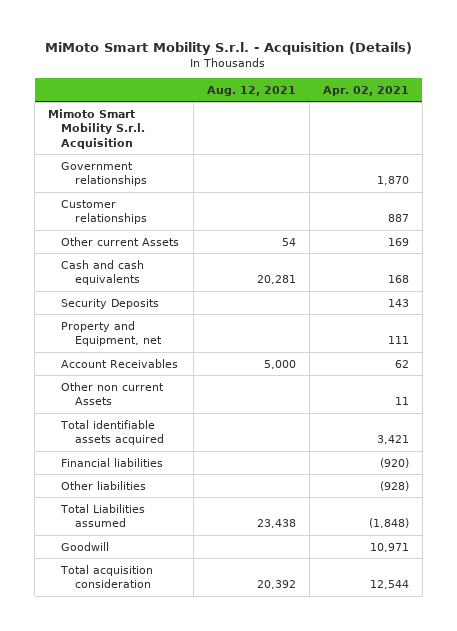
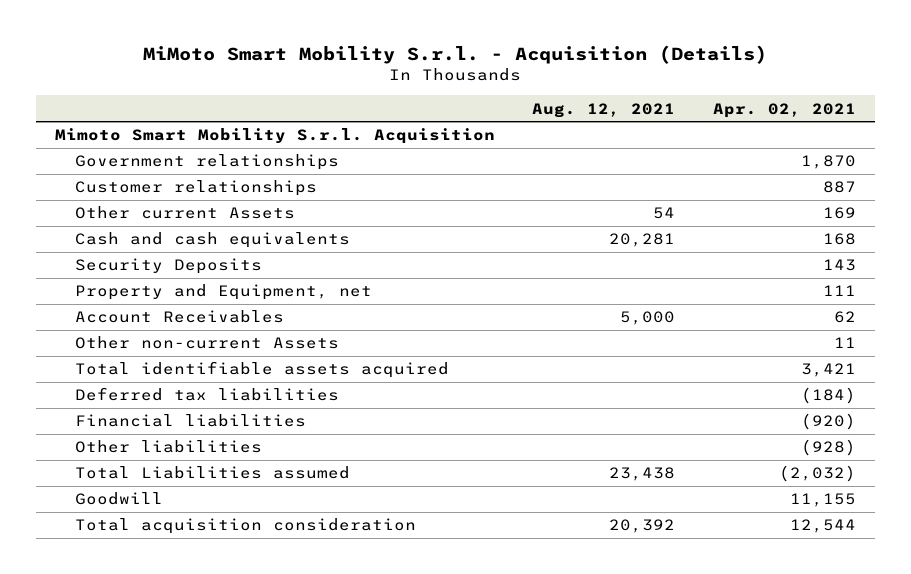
[61,381,165,406] Other non current Assets -> [75,336,340,350] Other non-current Assets
none -> [75,387,340,402] Deferred tax liabilities
[368,518,409,529] (1,848) -> [778,465,856,483] (2,032)
[369,542,409,552] 10,971 -> [789,493,856,508] 11,155

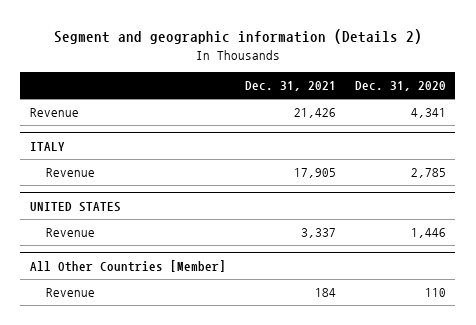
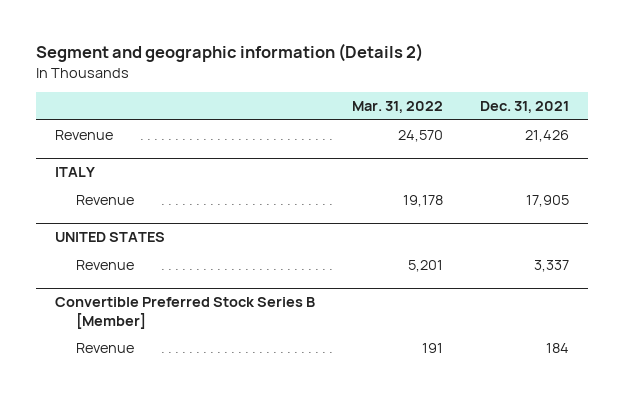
[354,81,446,92] Dec. 31, 2020 -> none
none -> [351,101,443,114] Mar. 31, 2022
[29,260,226,273] All Other Countries [Member] -> [54,297,315,329] Convertible Preferred Stock Series B [Member]

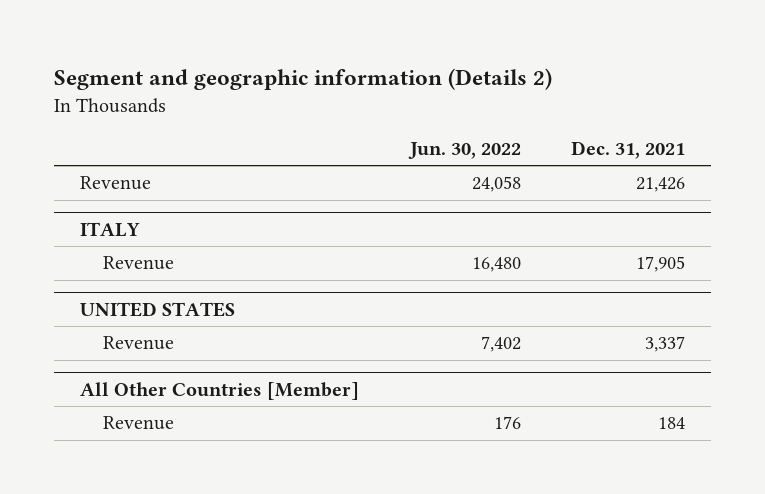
[351,101,443,114] Mar. 31, 2022 -> none
none -> [407,142,521,160] Jun. 30, 2022
[54,297,315,329] Convertible Preferred Stock Series B [Member] -> [79,382,359,401] All Other Countries [Member]

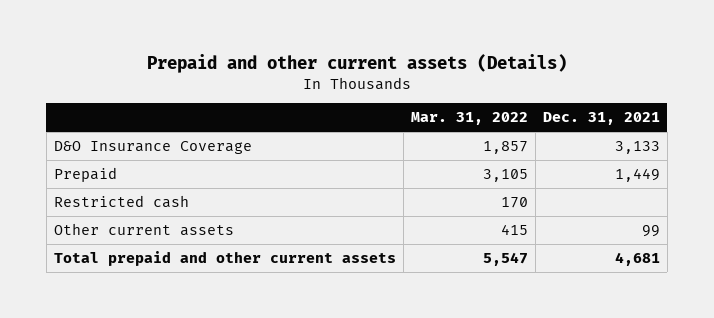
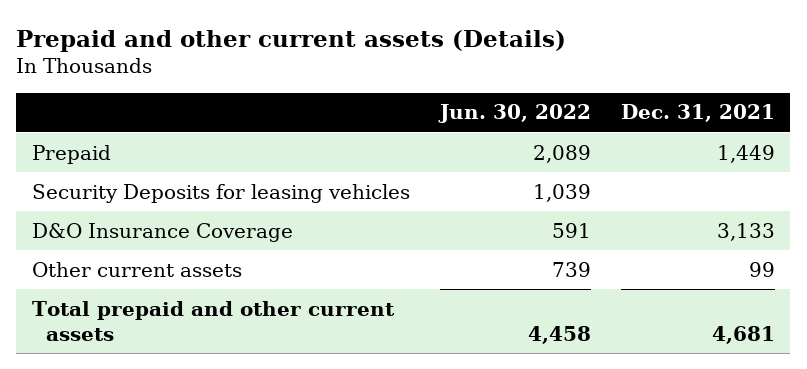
[410,112,528,126] Mar. 31, 2022 -> none
none -> [437,104,591,124] Jun. 30, 2022
[53,195,189,209] Restricted cash -> none
none -> [31,183,410,203] Security Deposits for leasing vehicles
[53,141,252,155] D&O Insurance Coverage -> [31,222,293,242] D&O Insurance Coverage

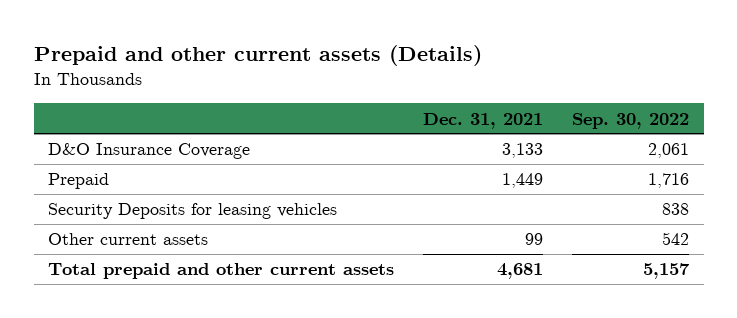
[437,104,591,124] Jun. 30, 2022 -> none
none -> [572,112,690,129] Sep. 30, 2022
[31,222,293,242] D&O Insurance Coverage -> [48,143,251,160] D&O Insurance Coverage

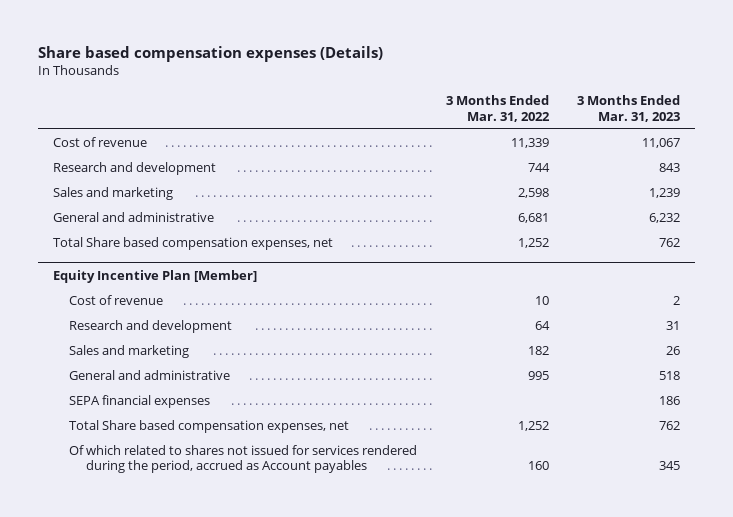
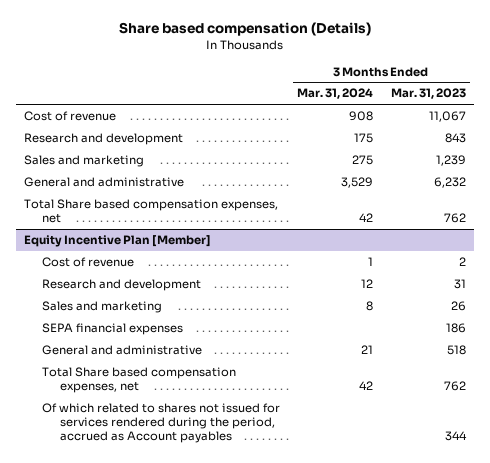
[38,46,384,63] Share based compensation expenses (Details) -> [118,22,371,37] Share based compensation (Details)
[445,95,550,122] 3 Months Ended Mar. 31, 2022 -> none
none -> [297,88,374,100] Mar. 31, 2024
[69,370,231,381] General and administrative -> [41,345,202,356] General and administrative
[659,461,681,471] 345 -> [444,431,467,442] 344

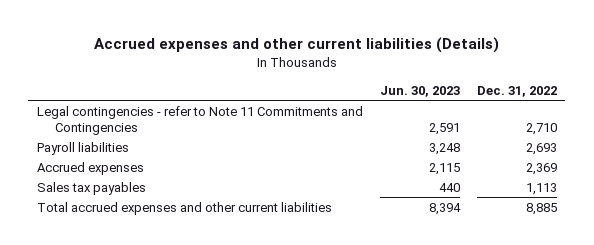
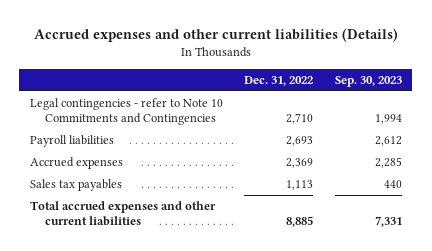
[379,85,460,97] Jun. 30, 2023 -> none
none -> [334,75,402,87] Sep. 30, 2023
[36,105,363,135] Legal contingencies - refer to Note 11 Commitments and Contingencies -> [29,98,223,126] Legal contingencies - refer to Note 10 Commitments and Contingencies

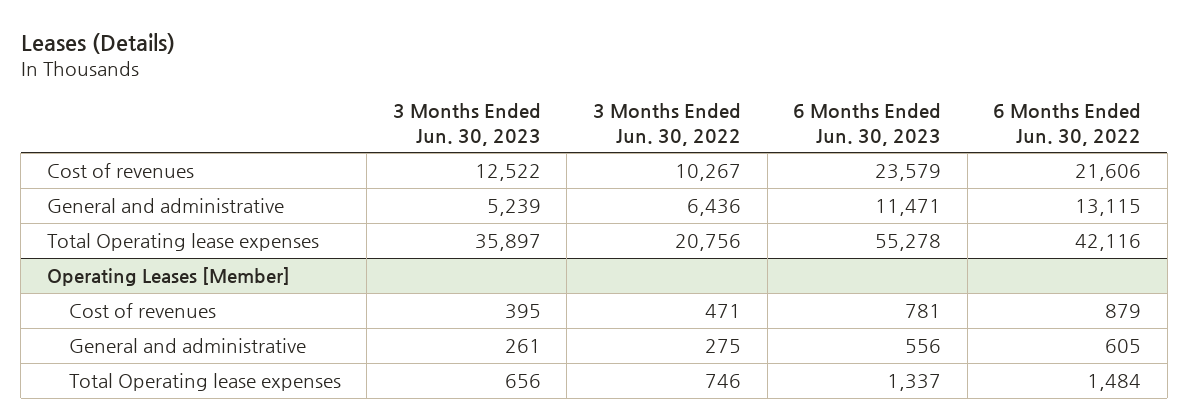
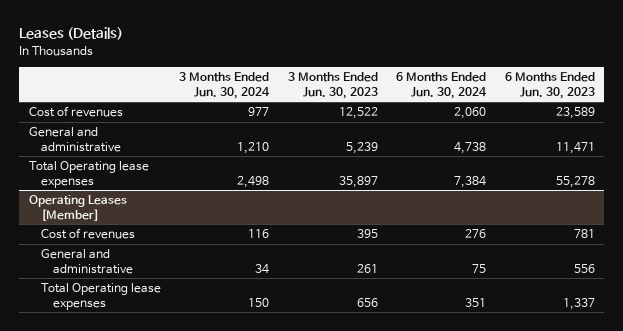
[592,103,741,146] 3 Months Ended Jun. 30, 2022 -> none
[993,103,1142,146] 6 Months Ended Jun. 30, 2022 -> none
none -> [179,72,271,99] 3 Months Ended Jun. 30, 2024
none -> [396,72,488,99] 6 Months Ended Jun. 30, 2024
[875,163,942,181] 23,579 -> [555,107,595,120] 23,589

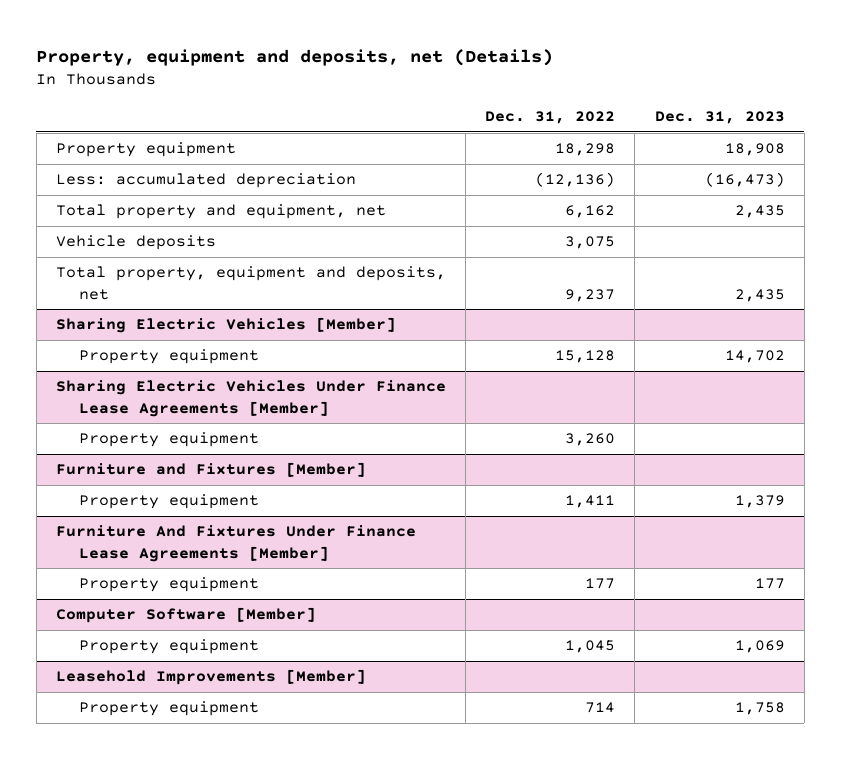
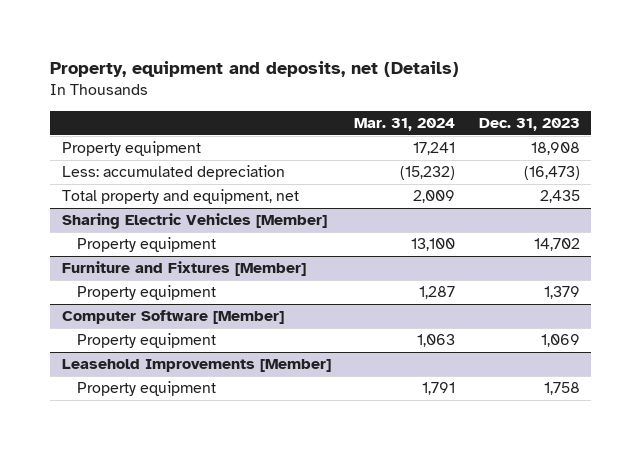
[485,111,616,125] Dec. 31, 2022 -> none
none -> [354,118,456,132] Mar. 31, 2024
[55,235,216,251] Vehicle deposits -> none
[55,266,446,300] Total property, equipment and deposits, net -> none
[55,380,446,417] Sharing Electric Vehicles Under Finance Lease Agreements [Member] -> none
[79,432,260,448] Property equipment -> none
[55,525,416,562] Furniture And Fixtures Under Finance Lease Agreements [Member] -> none
[79,577,260,593] Property equipment -> none

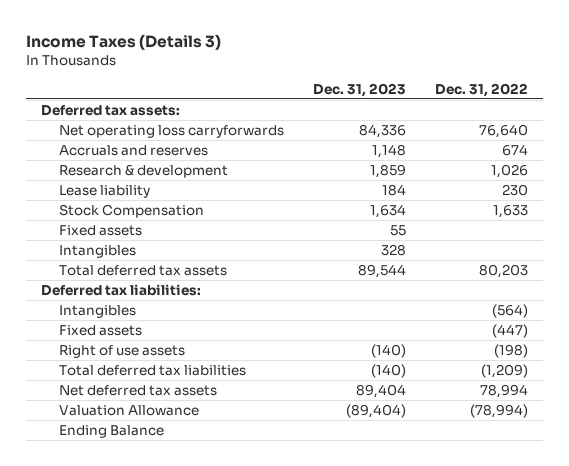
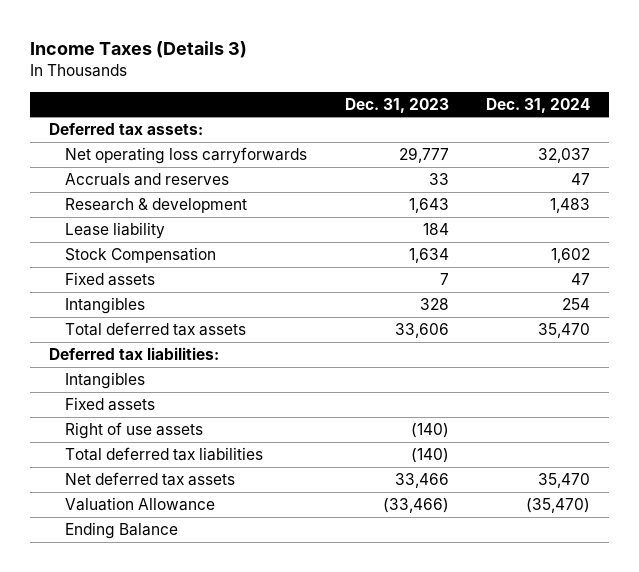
[435,82,529,97] Dec. 31, 2022 -> none
none -> [486,97,591,113] Dec. 31, 2024
[359,123,407,138] 84,336 -> [398,147,449,164] 29,777
[372,143,407,158] 1,148 -> [428,173,449,186] 33
[370,163,407,178] 1,859 -> [408,198,449,214] 1,643
[390,224,407,236] 55 -> [439,273,449,286] 7
[358,263,407,278] 89,544 -> [394,323,449,339] 33,606
[356,383,407,398] 89,404 -> [394,473,449,489] 33,466
[346,403,407,418] (89,404) -> [382,498,449,514] (33,466)

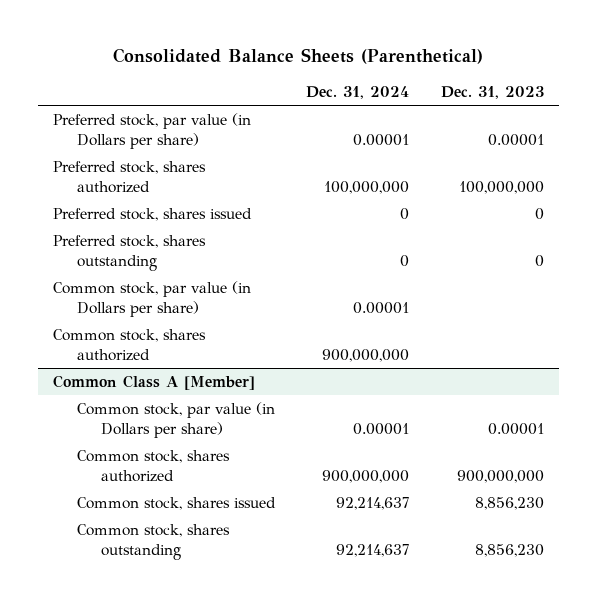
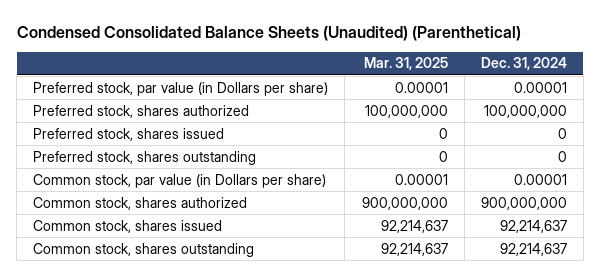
[113,47,484,64] Consolidated Balance Sheets (Parenthetical) -> [16,26,521,42] Condensed Consolidated Balance Sheets (Unaudited) (Parenthetical)
[440,85,544,99] Dec. 31, 2023 -> none
none -> [363,57,448,71] Mar. 31, 2025
[53,375,256,391] Common Class A [Member] -> none
[77,402,276,439] Common stock, par value (in Dollars per share) -> none
[77,450,231,483] Common stock, shares authorized -> none

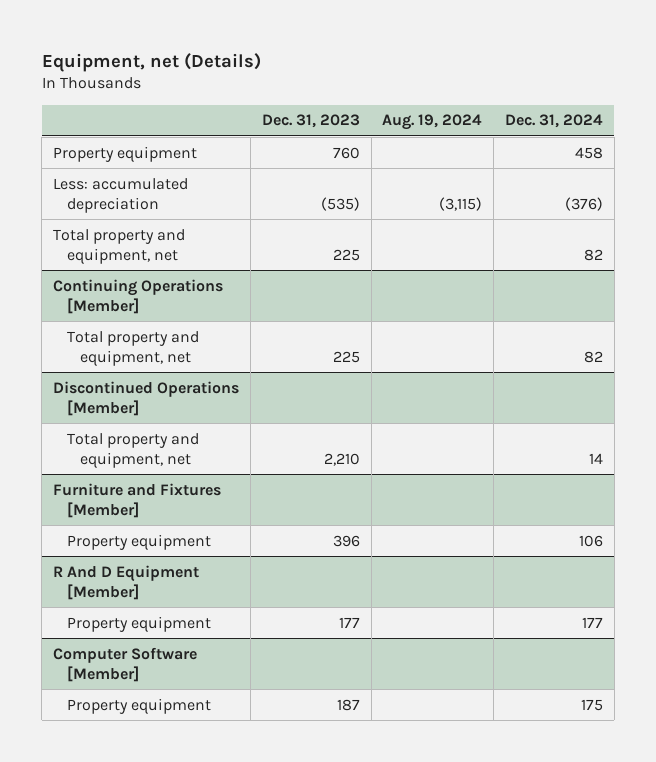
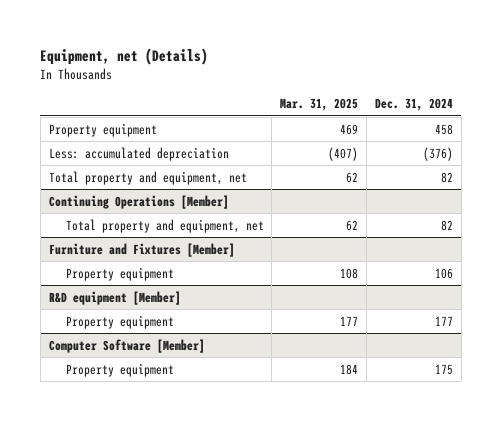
[261,114,360,129] Dec. 31, 2023 -> none
[382,114,483,131] Aug. 19, 2024 -> none
none -> [280,98,359,112] Mar. 31, 2025
[53,380,240,416] Discontinued Operations [Member] -> none
[66,432,199,468] Total property and equipment, net -> none
[53,564,200,600] R And D Equipment [Member] -> [48,290,181,305] R&D equipment [Member]

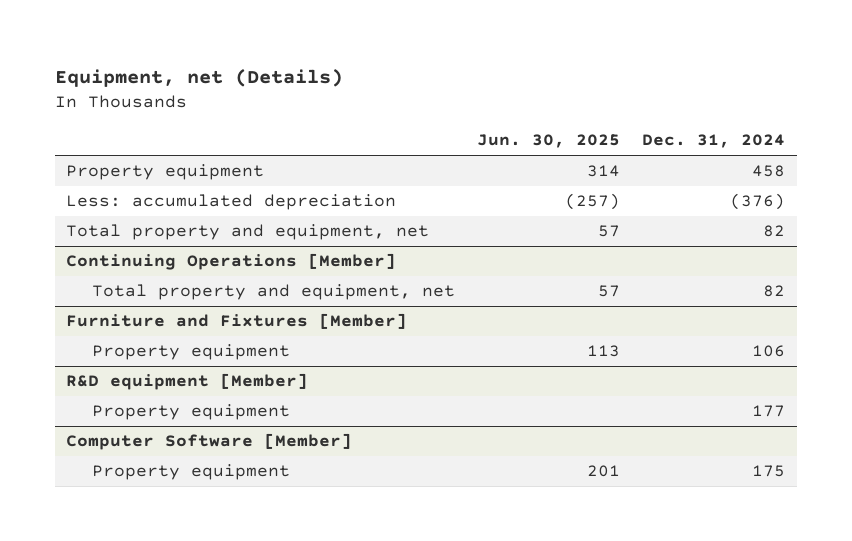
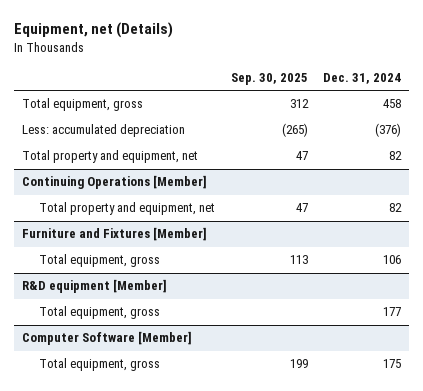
[477,134,621,149] Jun. 30, 2025 -> none
none -> [230,73,308,86] Sep. 30, 2025
[66,164,265,181] Property equipment -> [21,98,143,112] Total equipment, gross
[91,344,290,361] Property equipment -> [39,254,161,268] Total equipment, gross
[91,404,290,421] Property equipment -> [39,306,161,320] Total equipment, gross
[91,464,290,481] Property equipment -> [39,358,161,372] Total equipment, gross

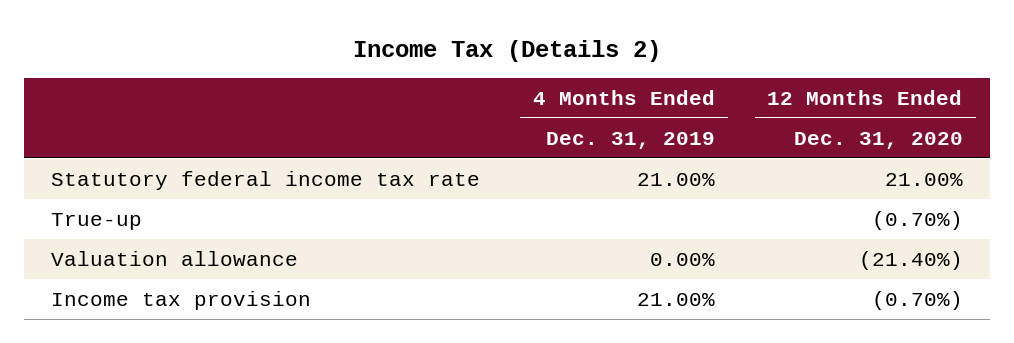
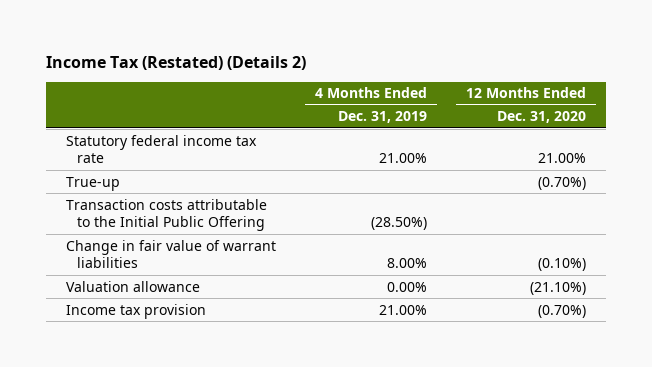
[352,39,661,62] Income Tax (Details 2) -> [45,55,306,70] Income Tax (Restated) (Details 2)
none -> [65,198,267,232] Transaction costs attributable to the Initial Public Offering
none -> [65,239,276,269] Change in fair value of warrant liabilities
[858,250,963,270] (21.40%) -> [530,281,587,295] (21.10%)

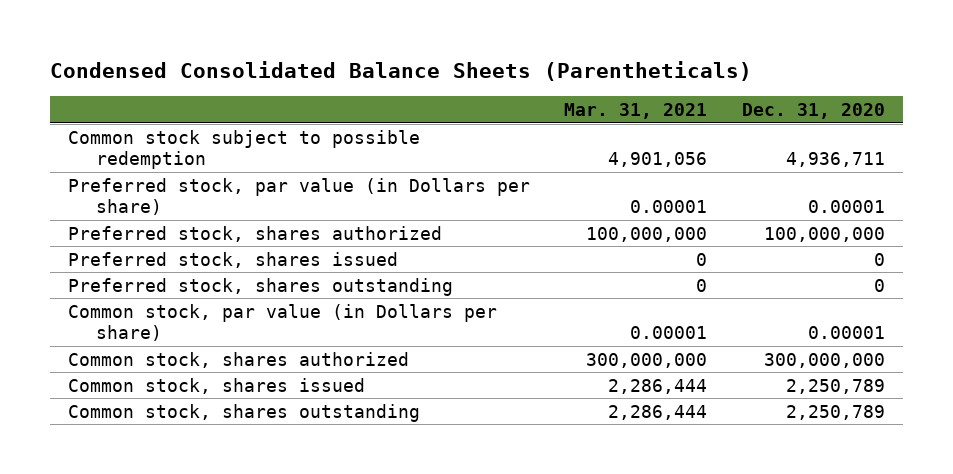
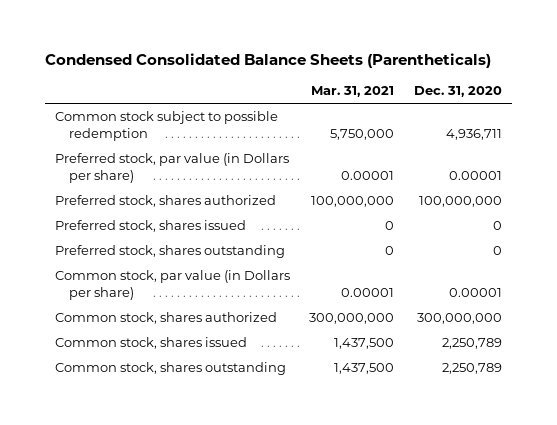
[608,152,708,168] 4,901,056 -> [330,128,395,140] 5,750,000
[608,378,708,394] 2,286,444 -> [334,338,395,350] 1,437,500
[608,404,708,420] 2,286,444 -> [334,363,395,375] 1,437,500

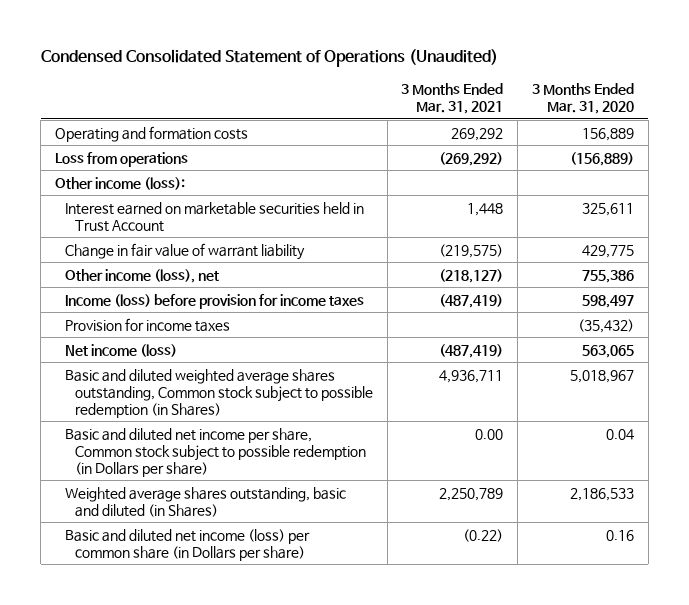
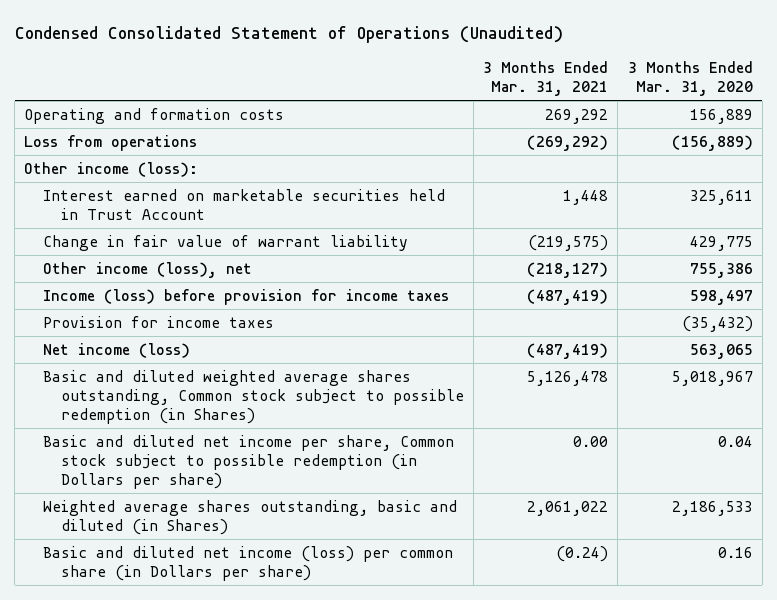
[439,369,504,383] 4,936,711 -> [527,370,609,386] 5,126,478
[439,487,504,501] 2,250,789 -> [527,500,609,516] 2,061,022
[463,528,504,542] (0.22) -> [556,545,609,562] (0.24)

